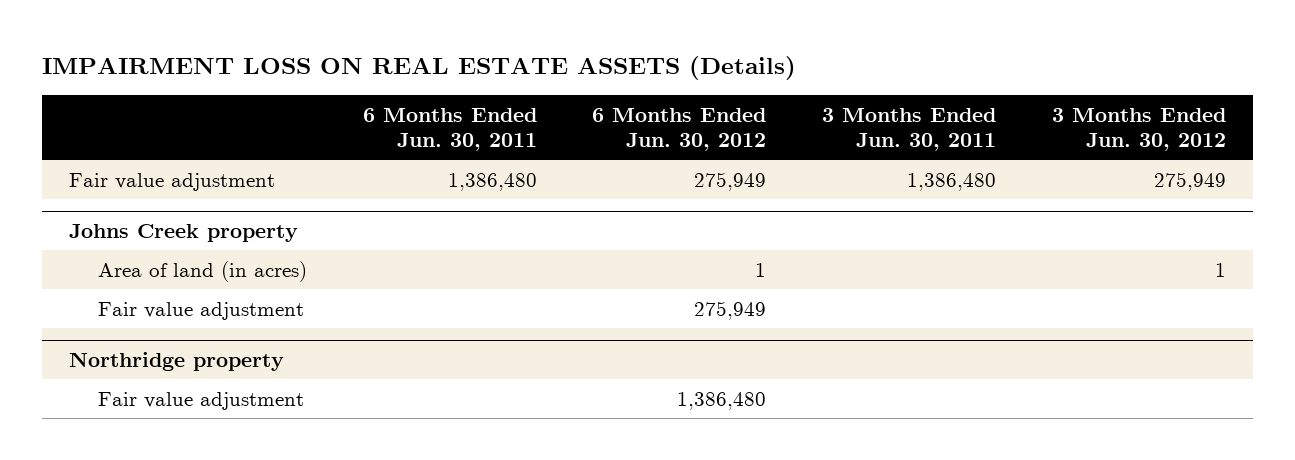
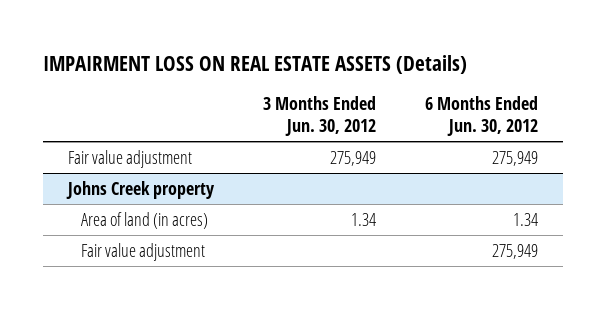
[362,107,537,151] 6 Months Ended Jun. 30, 2011 -> none
[821,107,996,151] 3 Months Ended Jun. 30, 2011 -> none
[755,262,767,277] 1 -> [513,212,539,226] 1.34
[1214,262,1226,277] 1 -> [350,212,376,226] 1.34
[69,352,285,372] Northridge property -> none
[98,391,305,410] Fair value adjustment -> none

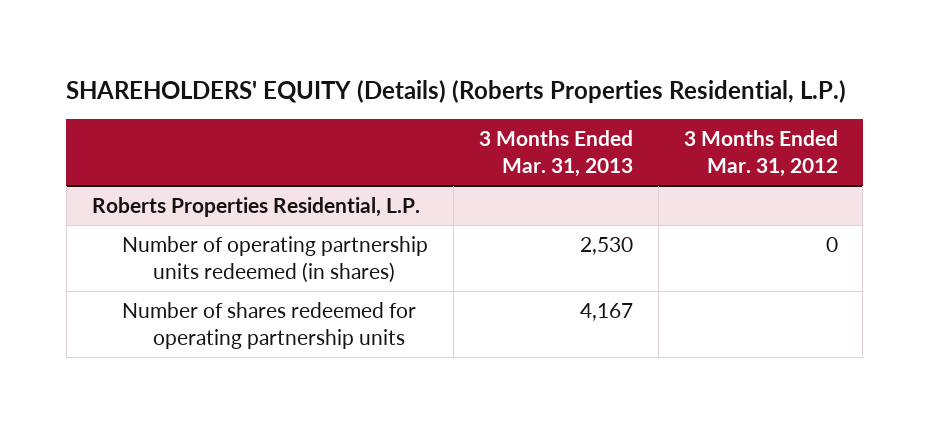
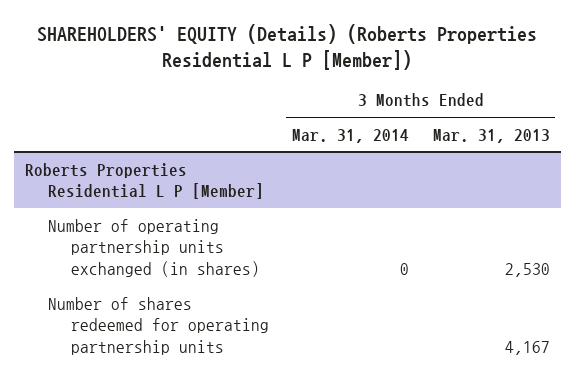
[66,79,847,103] SHAREHOLDERS' EQUITY (Details) (Roberts Properties Residential, L.P.) -> [37,23,538,71] SHAREHOLDERS' EQUITY (Details) (Roberts Properties Residential L P [Member])
[683,130,838,178] 3 Months Ended Mar. 31, 2012 -> none
none -> [292,128,410,143] Mar. 31, 2014
[91,196,420,217] Roberts Properties Residential, L.P. -> [25,162,265,200] Roberts Properties Residential L P [Member]
[122,235,429,283] Number of operating partnership units redeemed (in shares) -> [48,218,260,278] Number of operating partnership units exchanged (in shares)

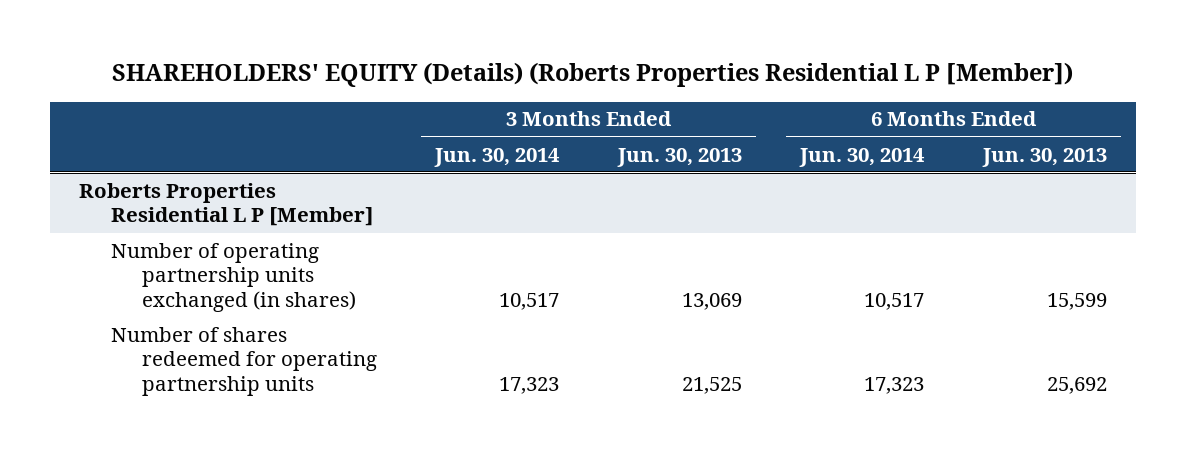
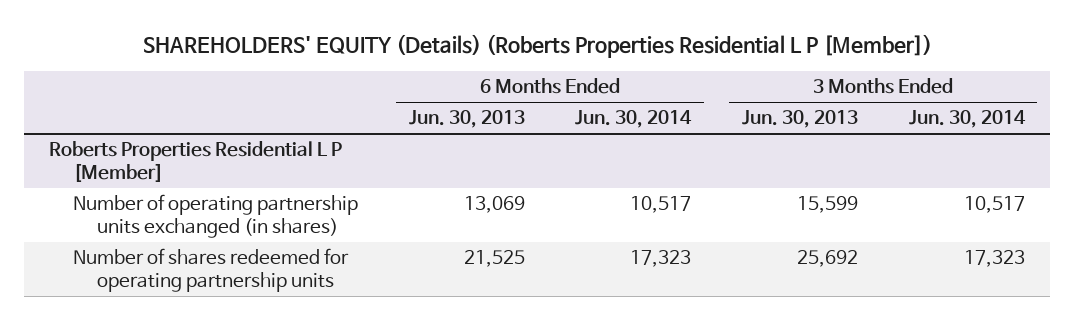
[681,292,742,310] 13,069 -> [796,196,858,214] 15,599
[1046,292,1107,310] 15,599 -> [463,196,525,214] 13,069
[681,376,742,394] 21,525 -> [796,250,858,268] 25,692
[1046,376,1107,394] 25,692 -> [463,250,525,268] 21,525

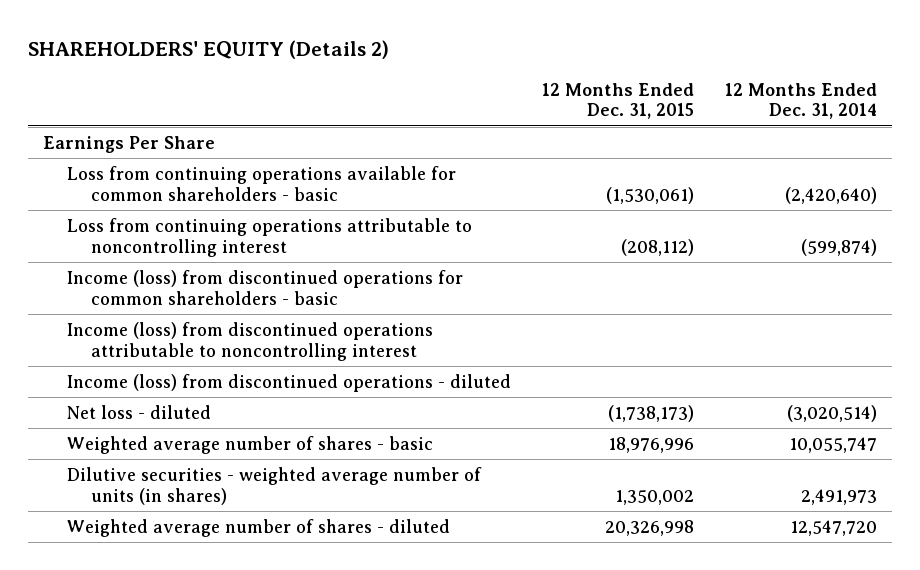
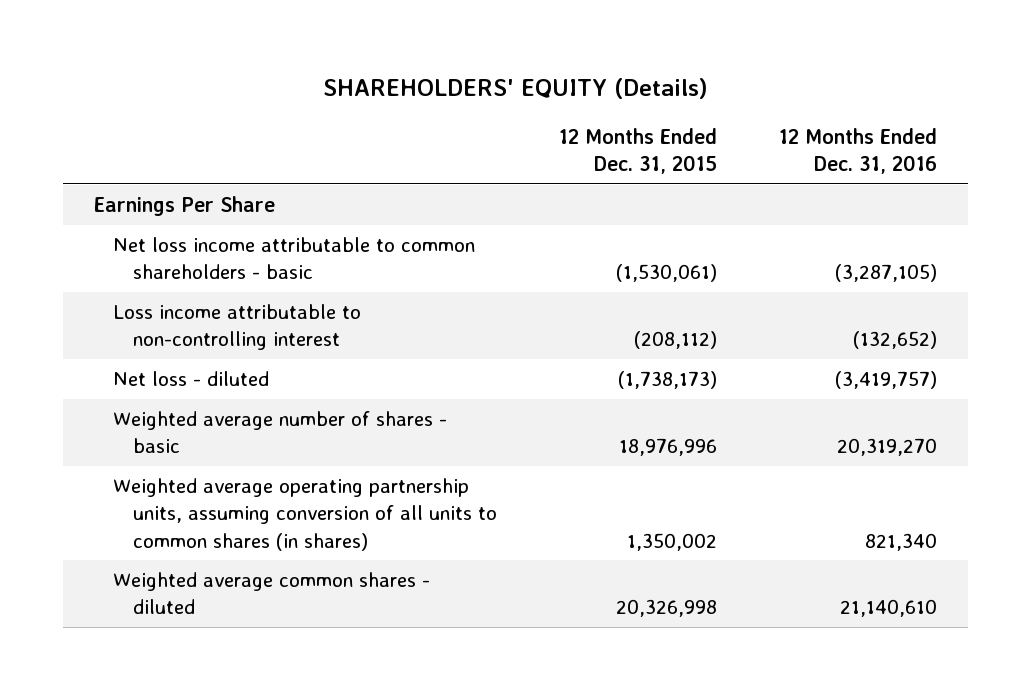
[28,39,390,59] SHAREHOLDERS' EQUITY (Details 2) -> [322,77,708,99] SHAREHOLDERS' EQUITY (Details)
[724,82,877,120] 12 Months Ended Dec. 31, 2014 -> none
none -> [779,127,938,175] 12 Months Ended Dec. 31, 2016
[67,269,464,305] Income (loss) from discontinued operations for common shareholders - basic -> none
[67,321,434,361] Income (loss) from discontinued operations attributable to noncontrolling interest -> none
[67,373,512,392] Income (loss) from discontinued operations - diluted -> none
[67,165,457,201] Loss from continuing operations available for common shareholders - basic -> [113,237,476,280] Net loss income attributable to common shareholders - basic
[67,217,473,257] Loss from continuing operations attributable to noncontrolling interest -> [113,304,362,351] Loss income attributable to non-controlling interest
[67,466,483,505] Dilutive securities - weighted average number of units (in shares) -> [113,478,497,551] Weighted average operating partnership units, assuming conversion of all units to common shares (in shares)
[67,518,451,537] Weighted average number of shares - diluted -> [113,572,431,615] Weighted average common shares - diluted

